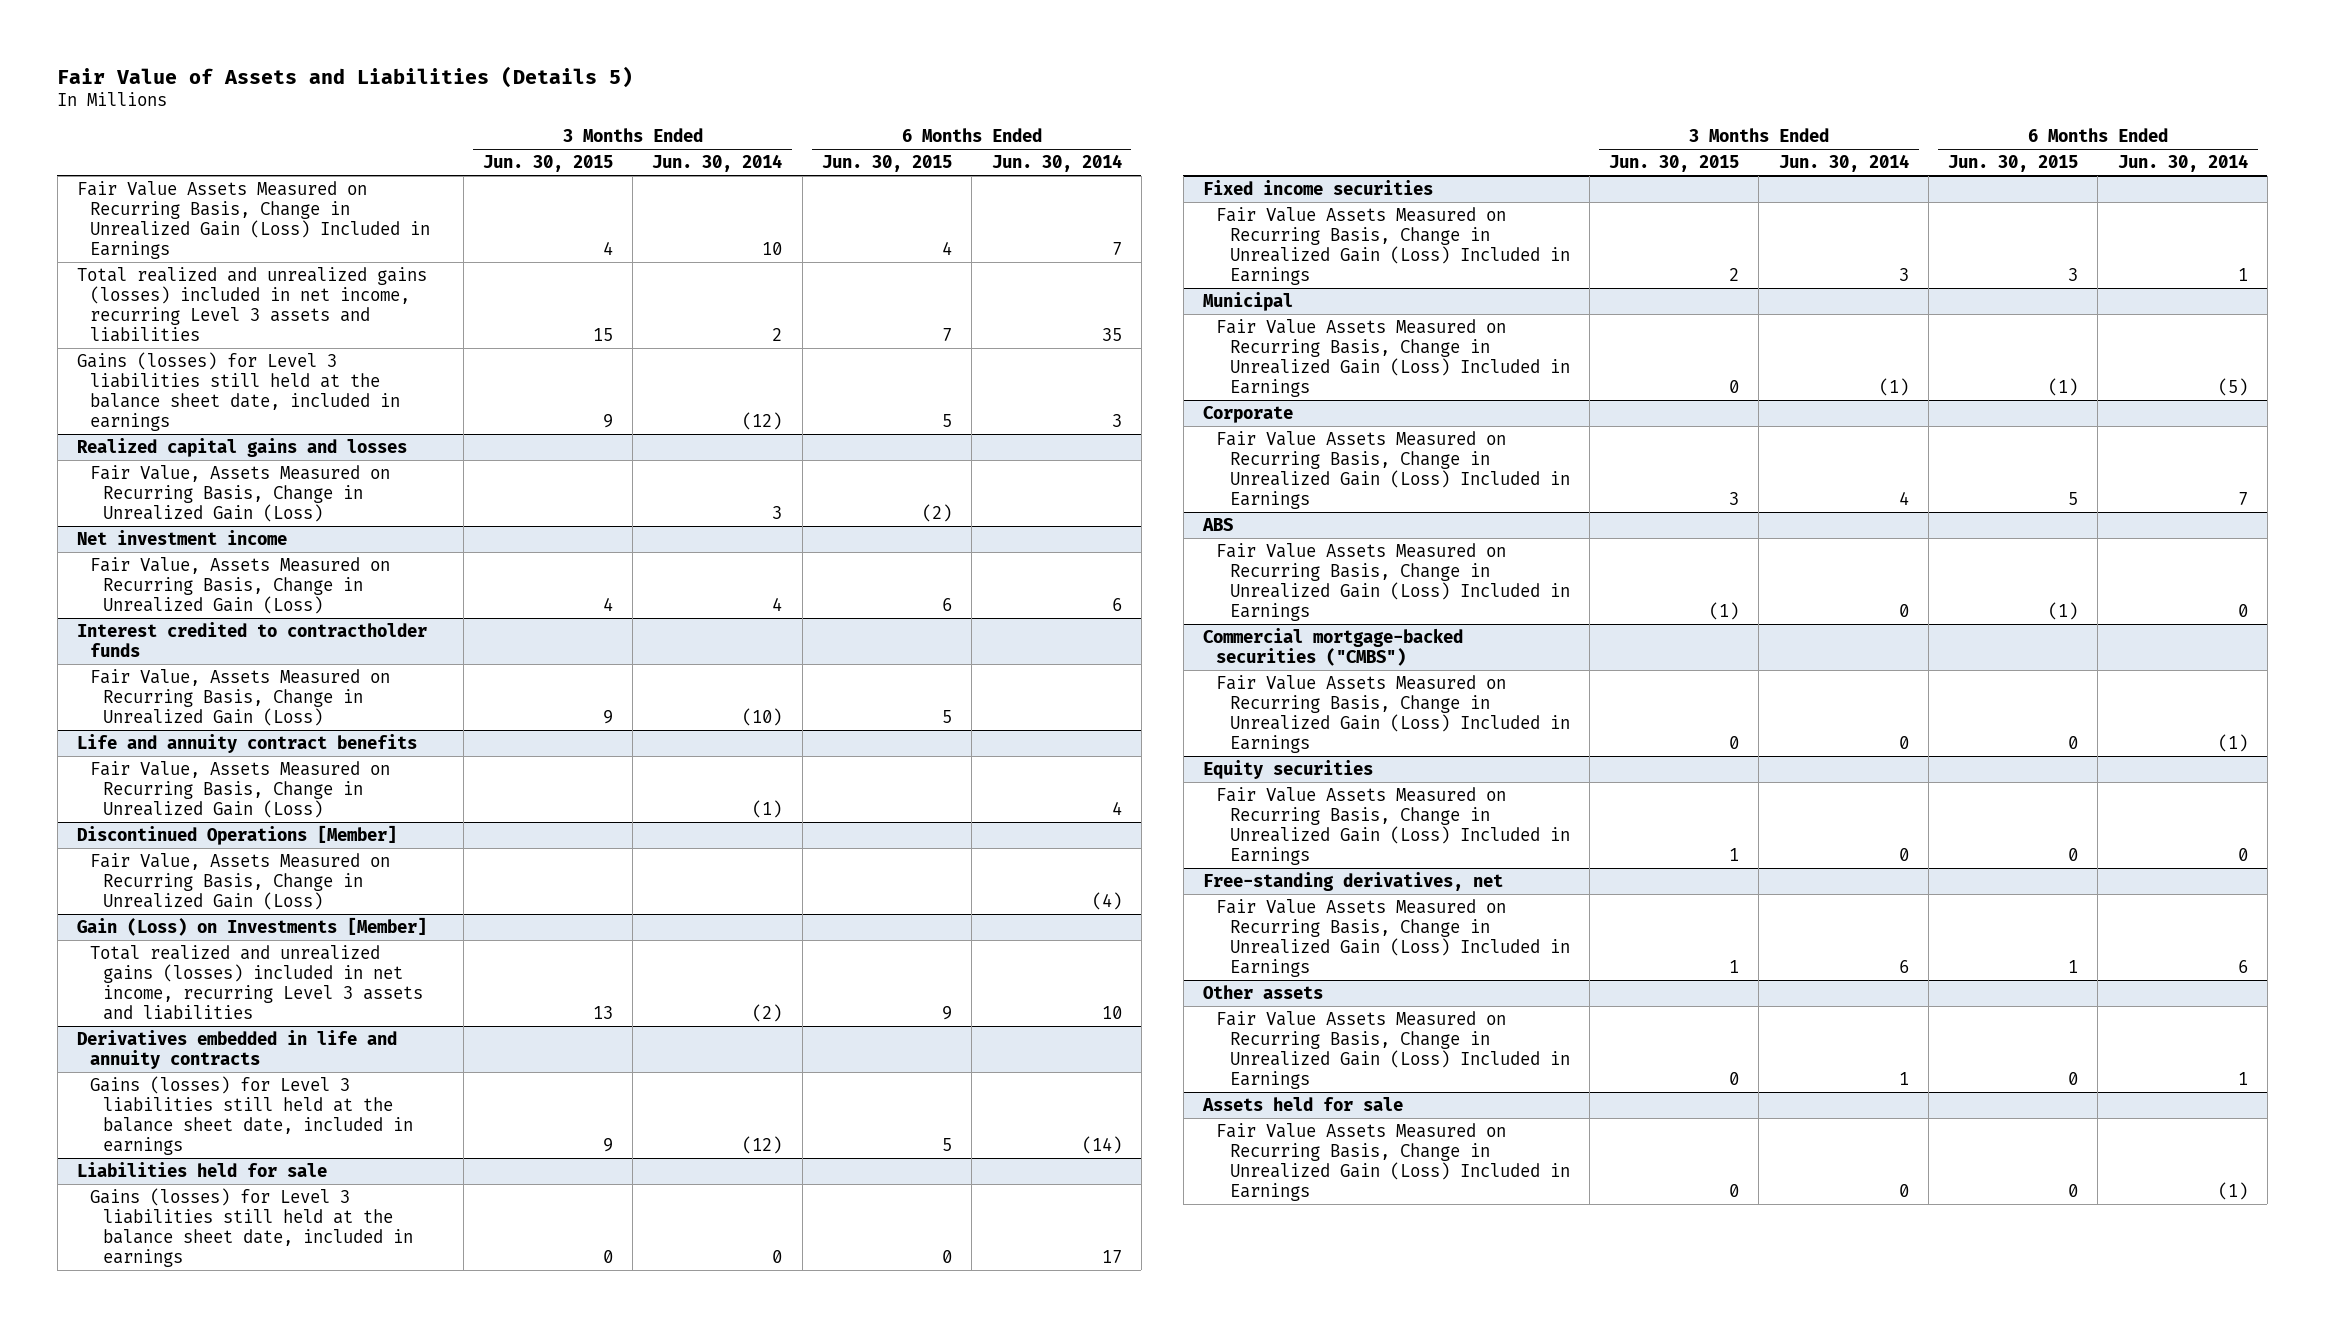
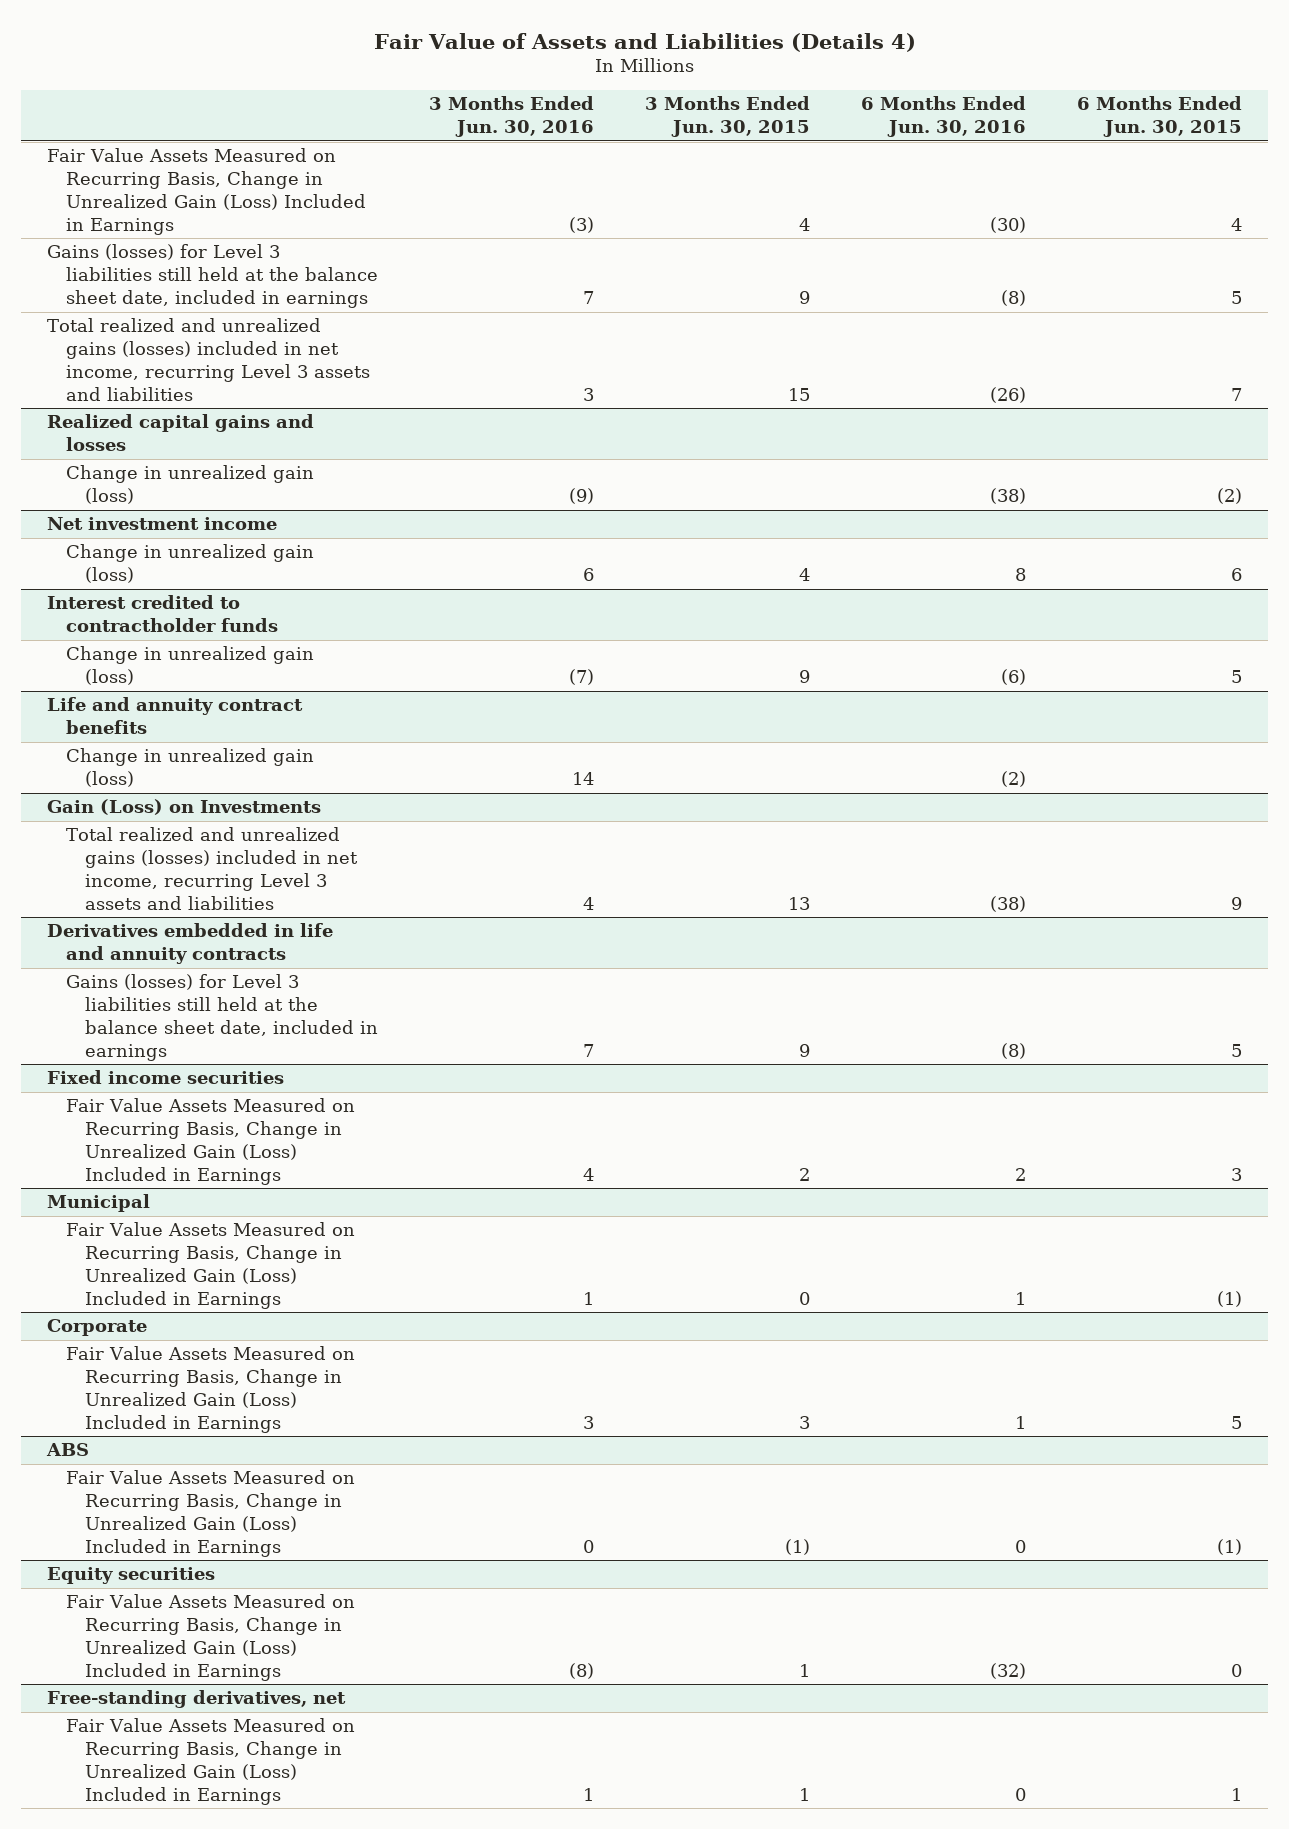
[57,65,634,88] Fair Value of Assets and Liabilities (Details 5) -> [373,32,916,52] Fair Value of Assets and Liabilities (Details 4)
[652,154,783,173] Jun. 30, 2014 -> none
[991,154,1122,173] Jun. 30, 2014 -> none
none -> [429,96,595,138] 3 Months Ended Jun. 30, 2016
none -> [861,96,1027,138] 6 Months Ended Jun. 30, 2016
[77,266,428,343] Total realized and unrealized gains (losses) included in net income, recurring Level 3 assets and liabilities -> [46,318,371,402] Total realized and unrealized gains (losses) included in net income, recurring Level 3 assets and liabilities
[90,464,391,523] Fair Value, Assets Measured on Recurring Basis, Change in Unrealized Gain (Loss) -> [66,465,315,505] Change in unrealized gain (loss)
[90,556,391,615] Fair Value, Assets Measured on Recurring Basis, Change in Unrealized Gain (Loss) -> [66,544,315,584] Change in unrealized gain (loss)
[90,668,391,727] Fair Value, Assets Measured on Recurring Basis, Change in Unrealized Gain (Loss) -> [66,646,315,686] Change in unrealized gain (loss)
[77,824,398,845] Discontinued Operations [Member] -> none
[90,852,391,911] Fair Value, Assets Measured on Recurring Basis, Change in Unrealized Gain (Loss) -> none
[90,760,391,819] Fair Value, Assets Measured on Recurring Basis, Change in Unrealized Gain (Loss) -> [66,748,315,788] Change in unrealized gain (loss)
[77,916,428,936] Gain (Loss) on Investments [Member] -> [46,799,321,816] Gain (Loss) on Investments
[77,1161,328,1177] Liabilities held for sale -> none
[90,1187,414,1268] Gains (losses) for Level 3 liabilities still held at the balance sheet date, included in earnings -> none
[1203,627,1464,667] Commercial mortgage-backed securities ("CMBS") -> none
[1216,674,1570,754] Fair Value Assets Measured on Recurring Basis, Change in Unrealized Gain (Loss) Included in Earnings -> none
[1203,984,1324,999] Other assets -> none
[1216,1010,1570,1090] Fair Value Assets Measured on Recurring Basis, Change in Unrealized Gain (Loss) Included in Earnings -> none
[1202,1096,1404,1111] Assets held for sale -> none
[1216,1122,1570,1202] Fair Value Assets Measured on Recurring Basis, Change in Unrealized Gain (Loss) Included in Earnings -> none

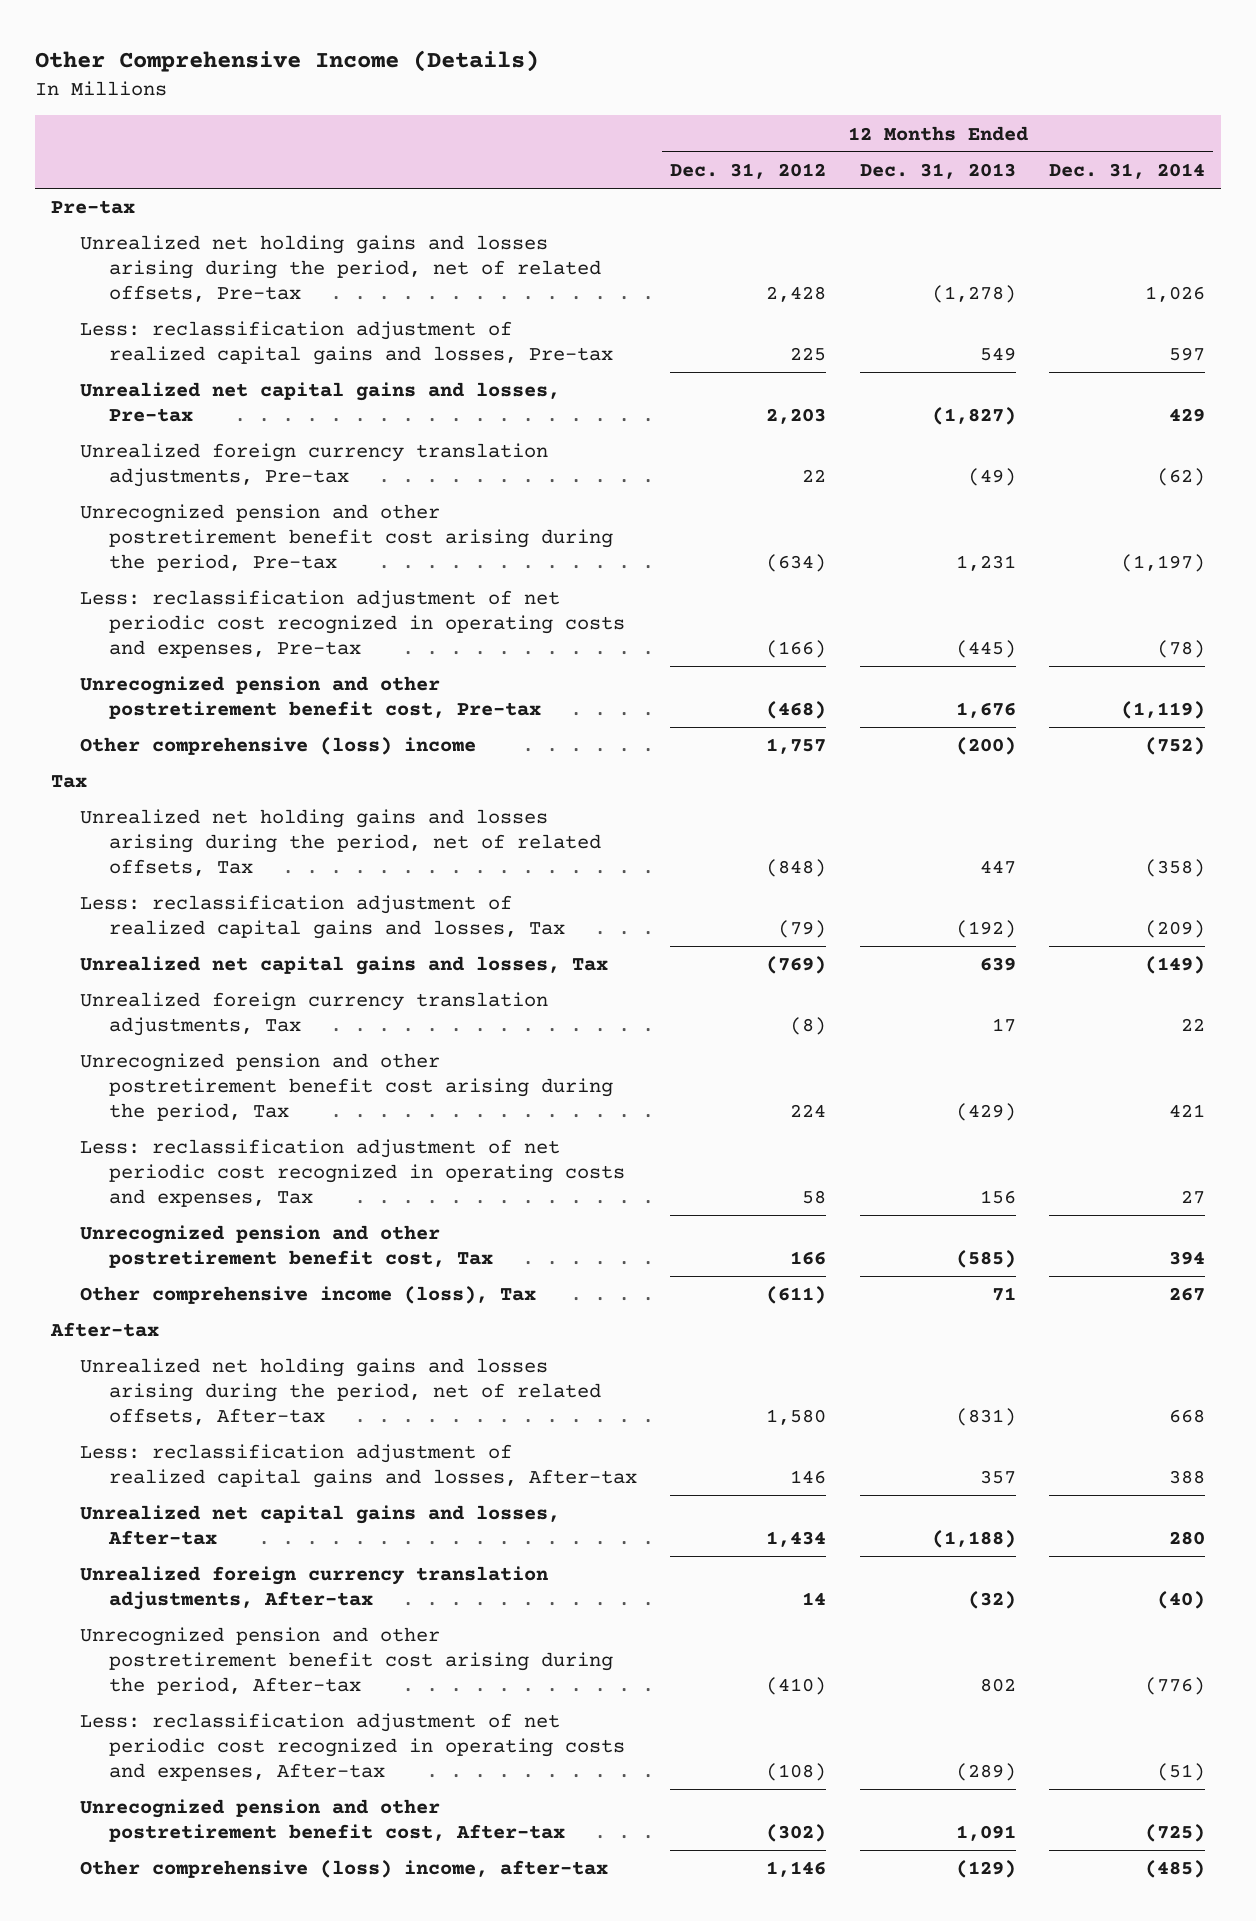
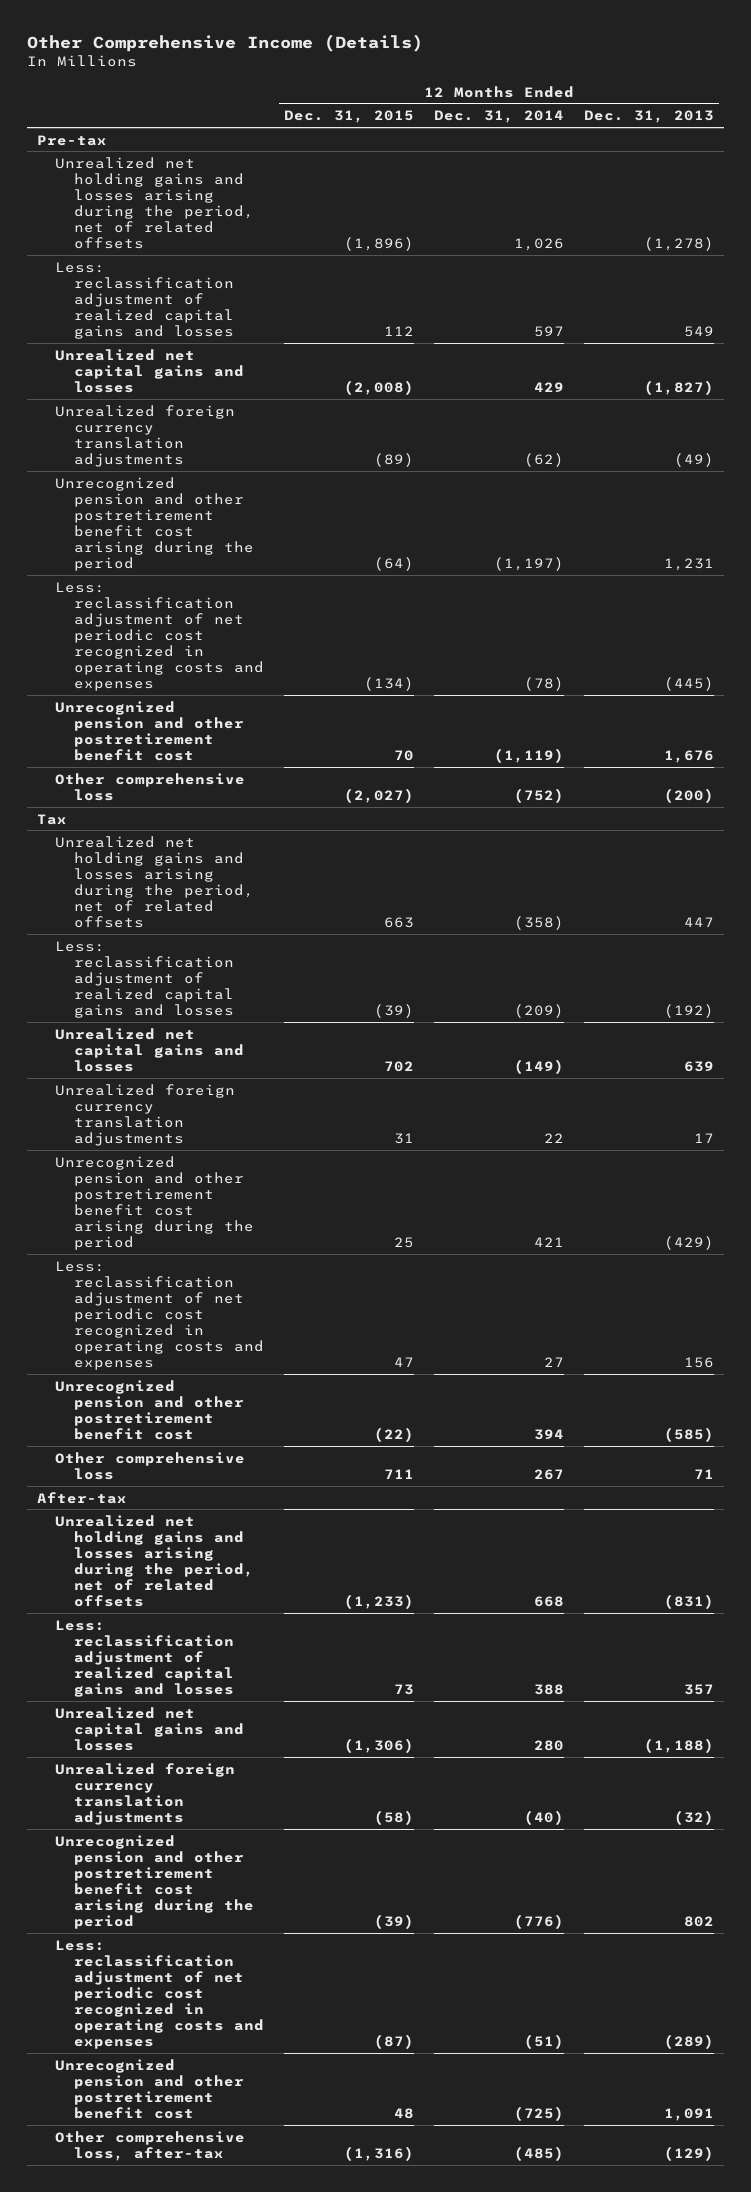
[670,162,827,179] Dec. 31, 2012 -> none
none -> [283,110,414,124] Dec. 31, 2015
[80,235,602,303] Unrealized net holding gains and losses arising during the period, net of related offsets, Pre-tax -> [55,156,254,250] Unrealized net holding gains and losses arising during the period, net of related offsets
[80,321,614,366] Less: reclassification adjustment of realized capital gains and losses, Pre-tax -> [55,261,234,339] Less: reclassification adjustment of realized capital gains and losses
[80,382,561,423] Unrealized net capital gains and losses, Pre-tax -> [55,348,244,393] Unrealized net capital gains and losses
[80,443,549,488] Unrealized foreign currency translation adjustments, Pre-tax -> [55,404,236,467] Unrealized foreign currency translation adjustments
[80,504,614,573] Unrecognized pension and other postretirement benefit cost arising during the period, Pre-tax -> [55,476,254,572] Unrecognized pension and other postretirement benefit cost arising during the period
[80,590,626,659] Less: reclassification adjustment of net periodic cost recognized in operating costs and expenses, Pre-tax -> [55,581,264,692] Less: reclassification adjustment of net periodic cost recognized in operating costs and expenses
[80,676,542,720] Unrecognized pension and other postretirement benefit cost, Pre-tax -> [55,700,244,761] Unrecognized pension and other postretirement benefit cost
[80,737,477,756] Other comprehensive (loss) income -> [55,772,246,801] Other comprehensive loss
[80,809,602,877] Unrealized net holding gains and losses arising during the period, net of related offsets, Tax -> [55,835,254,929] Unrealized net holding gains and losses arising during the period, net of related offsets
[80,895,566,940] Less: reclassification adjustment of realized capital gains and losses, Tax -> [55,940,234,1018] Less: reclassification adjustment of realized capital gains and losses
[80,956,609,976] Unrealized net capital gains and losses, Tax -> [55,1027,244,1072] Unrealized net capital gains and losses
[80,992,549,1037] Unrealized foreign currency translation adjustments, Tax -> [55,1083,236,1146] Unrealized foreign currency translation adjustments
[80,1053,614,1122] Unrecognized pension and other postretirement benefit cost arising during the period, Tax -> [55,1155,254,1251] Unrecognized pension and other postretirement benefit cost arising during the period
[80,1139,626,1208] Less: reclassification adjustment of net periodic cost recognized in operating costs and expenses, Tax -> [55,1260,264,1371] Less: reclassification adjustment of net periodic cost recognized in operating costs and expenses
[80,1225,494,1269] Unrecognized pension and other postretirement benefit cost, Tax -> [55,1379,244,1440] Unrecognized pension and other postretirement benefit cost
[80,1286,537,1305] Other comprehensive income (loss), Tax -> [55,1451,246,1480] Other comprehensive loss
[80,1358,602,1426] Unrealized net holding gains and losses arising during the period, net of related offsets, After-tax -> [55,1514,254,1608] Unrealized net holding gains and losses arising during the period, net of related offsets
[80,1444,638,1489] Less: reclassification adjustment of realized capital gains and losses, After-tax -> [55,1619,234,1697] Less: reclassification adjustment of realized capital gains and losses
[80,1505,561,1546] Unrealized net capital gains and losses, After-tax -> [55,1706,244,1751] Unrealized net capital gains and losses
[80,1566,549,1611] Unrealized foreign currency translation adjustments, After-tax -> [55,1762,236,1825] Unrealized foreign currency translation adjustments
[80,1627,614,1696] Unrecognized pension and other postretirement benefit cost arising during the period, After-tax -> [55,1834,254,1930] Unrecognized pension and other postretirement benefit cost arising during the period
[80,1713,626,1782] Less: reclassification adjustment of net periodic cost recognized in operating costs and expenses, After-tax -> [55,1939,264,2050] Less: reclassification adjustment of net periodic cost recognized in operating costs and expenses
[80,1799,566,1843] Unrecognized pension and other postretirement benefit cost, After-tax -> [55,2058,244,2119] Unrecognized pension and other postretirement benefit cost
[80,1860,609,1879] Other comprehensive (loss) income, after-tax -> [55,2130,246,2161] Other comprehensive loss, after-tax

